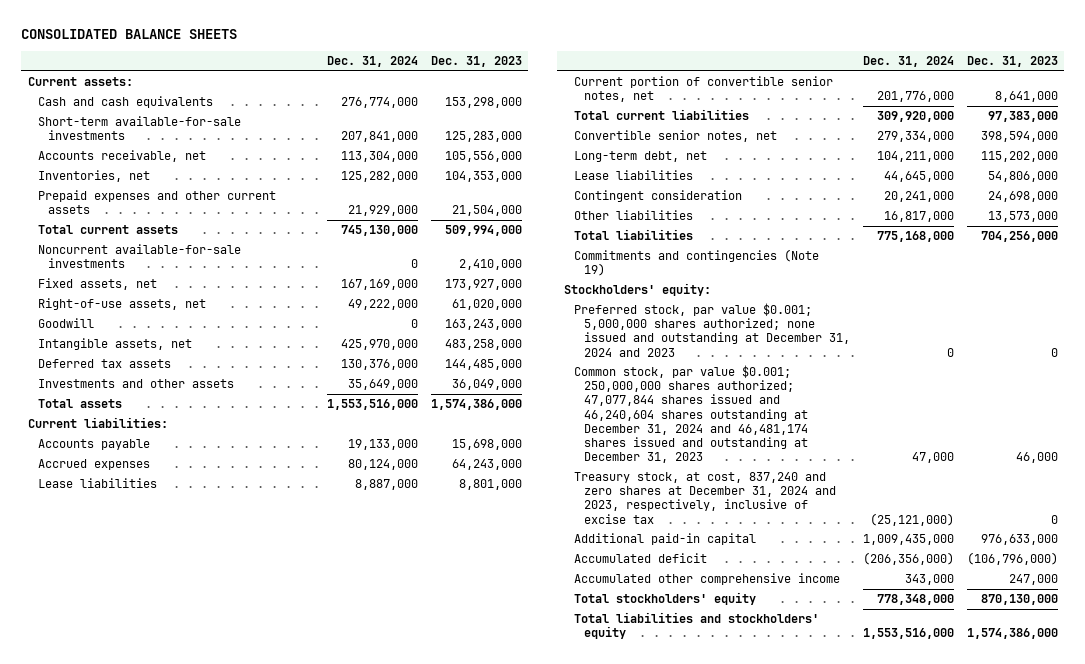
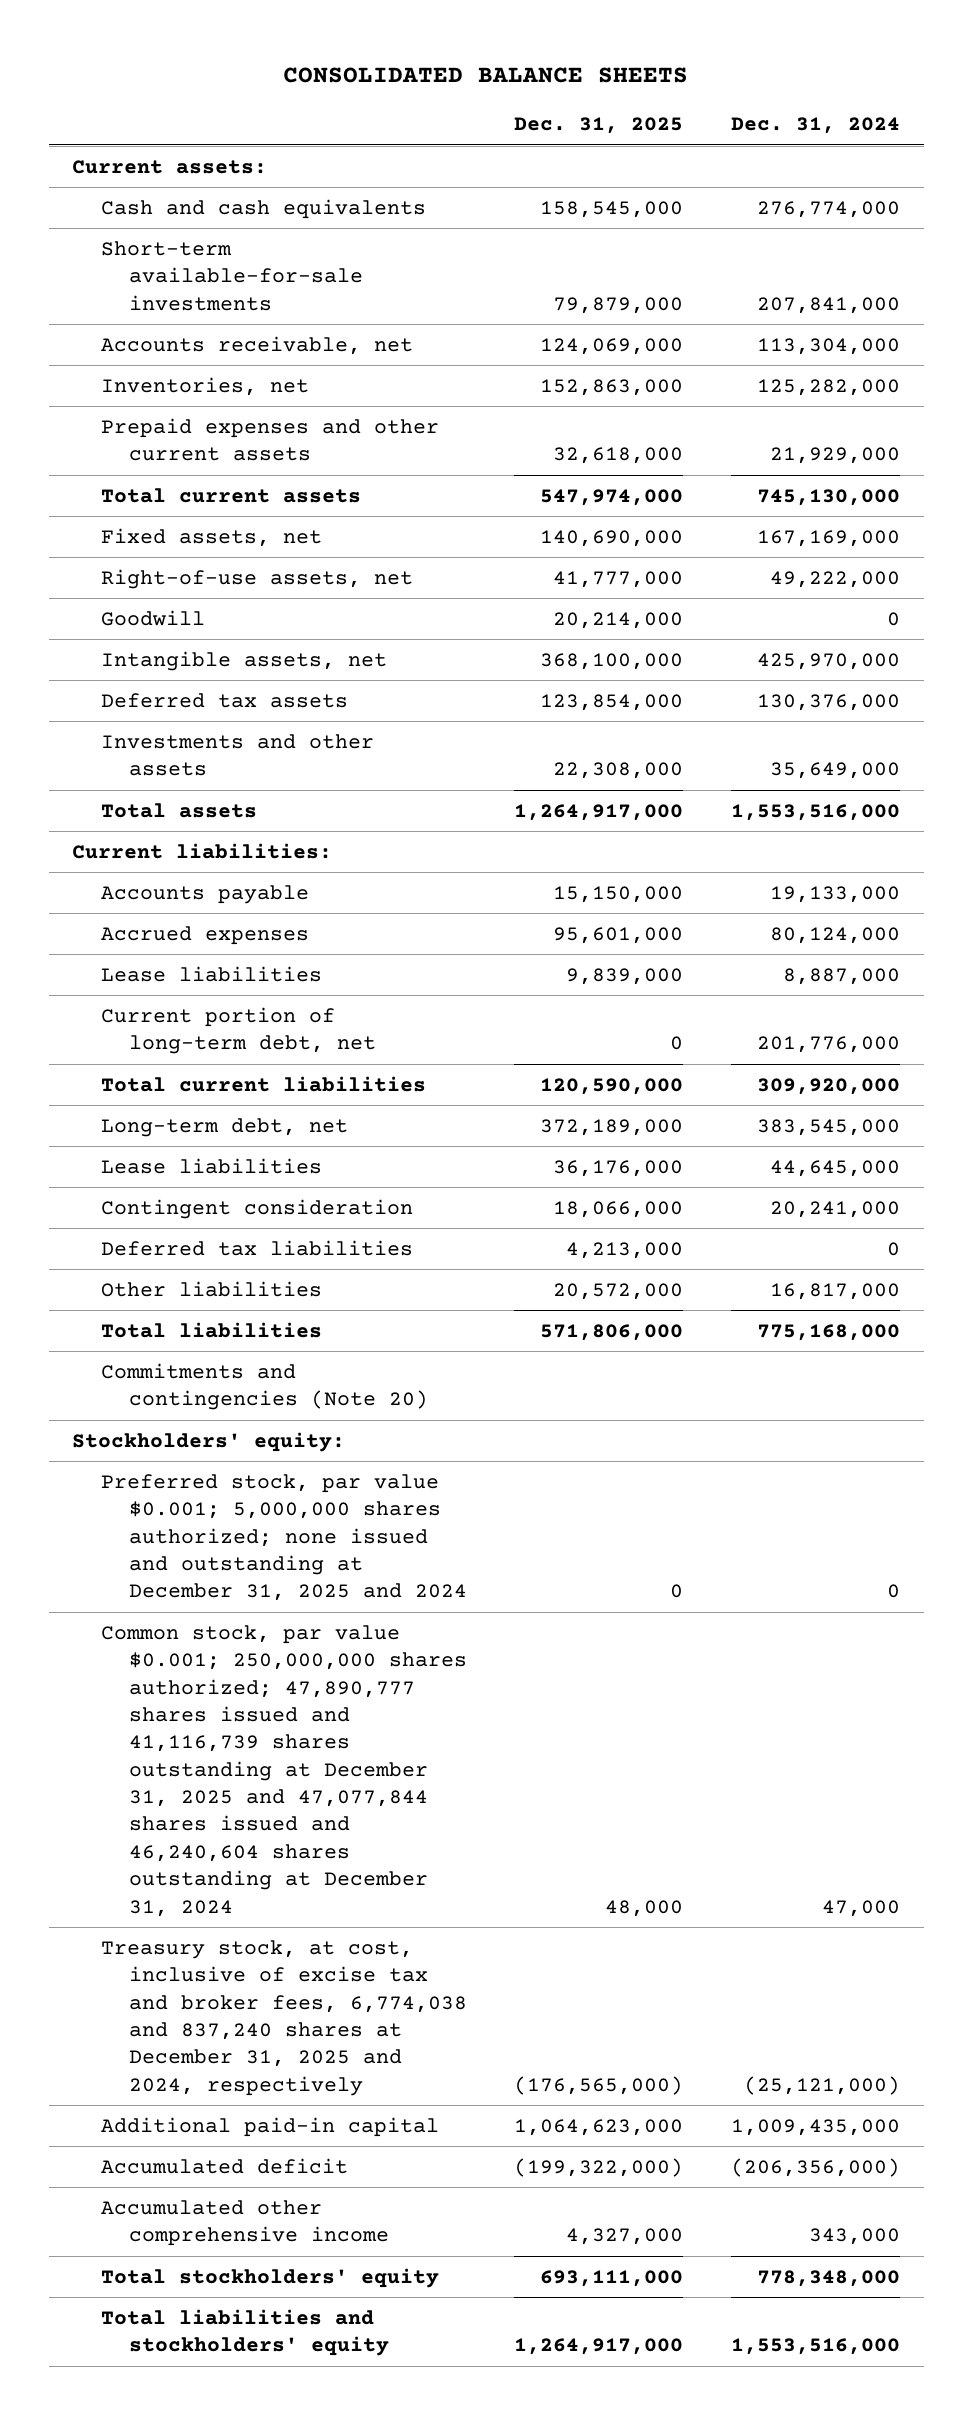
[430,55,522,67] Dec. 31, 2023 -> none
none -> [514,117,684,135] Dec. 31, 2025
[37,244,241,269] Noncurrent available-for-sale investments -> none
[573,76,833,103] Current portion of convertible senior notes, net -> [100,1006,376,1055] Current portion of long-term debt, net
[573,130,777,143] Convertible senior notes, net -> none
[876,151,954,163] 104,211,000 -> [756,1118,900,1136] 383,545,000
none -> [100,1239,413,1256] Deferred tax liabilities
[573,249,819,277] Commitments and contingencies (Note 19) -> [100,1362,428,1411] Commitments and contingencies (Note 20)
[573,303,850,357] Preferred stock, par value $0.001; 5,000,000 shares authorized; none issued and outstanding at December 31, 2024 and 2023 -> [100,1473,467,1602] Preferred stock, par value $0.001; 5,000,000 shares authorized; none issued and outstanding at December 31, 2025 and 2024
[573,365,808,463] Common stock, par value $0.001; 250,000,000 shares authorized; 47,077,844 shares issued and 46,240,604 shares outstanding at December 31, 2024 and 46,481,174 shares issued and outstanding at December 31, 2023 -> [100,1624,467,1917] Common stock, par value $0.001; 250,000,000 shares authorized; 47,890,777 shares issued and 41,116,739 shares outstanding at December 31, 2025 and 47,077,844 shares issued and 46,240,604 shares outstanding at December 31, 2024
[573,472,836,524] Treasury stock, at cost, 837,240 and zero shares at December 31, 2024 and 2023, respectively, inclusive of excise tax -> [100,1939,467,2096] Treasury stock, at cost, inclusive of excise tax and broker fees, 6,774,038 and 837,240 shares at December 31, 2025 and 2024, respectively

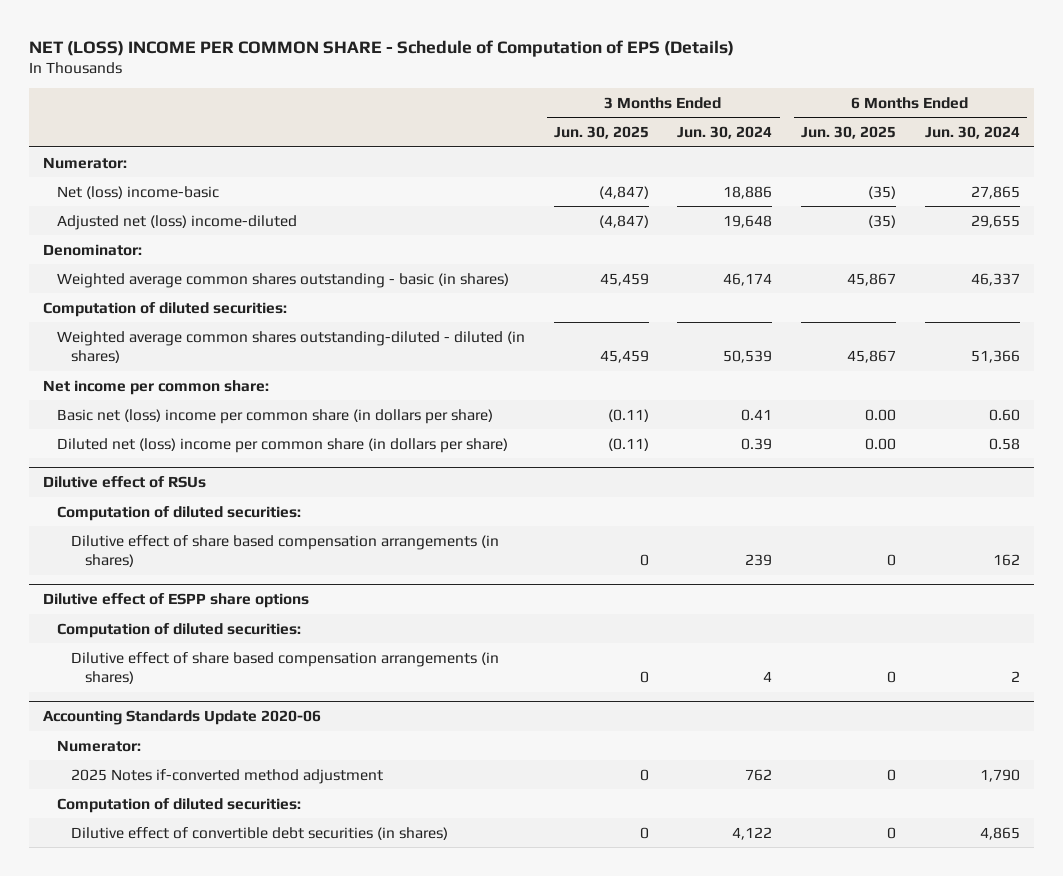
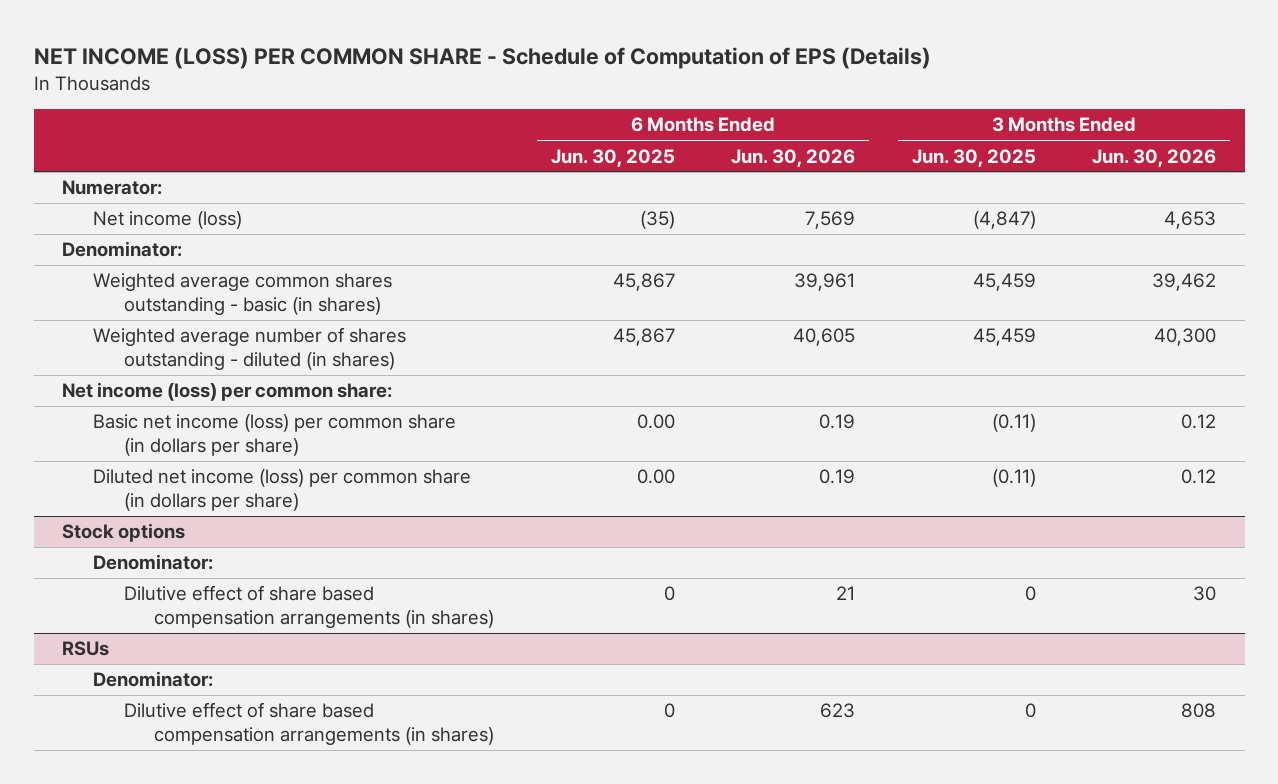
[28,39,734,57] NET (LOSS) INCOME PER COMMON SHARE - Schedule of Computation of EPS (Details) -> [33,46,931,69] NET INCOME (LOSS) PER COMMON SHARE - Schedule of Computation of EPS (Details)
[677,126,773,140] Jun. 30, 2024 -> none
[924,126,1020,140] Jun. 30, 2024 -> none
none -> [731,148,856,167] Jun. 30, 2026
none -> [1092,148,1217,167] Jun. 30, 2026
[57,214,298,230] Adjusted net (loss) income-diluted -> none
[57,185,220,199] Net (loss) income-basic -> [92,211,242,230] Net income (loss)
[43,301,288,317] Computation of diluted securities: -> none
[43,476,207,489] Dilutive effect of RSUs -> none
[57,505,302,521] Computation of diluted securities: -> none
[57,330,526,364] Weighted average common shares outstanding-diluted - diluted (in shares) -> [92,327,406,371] Weighted average number of shares outstanding - diluted (in shares)
[43,379,270,395] Net income per common share: -> [62,382,393,402] Net income (loss) per common share:
[57,408,494,424] Basic net (loss) income per common share (in dollars per share) -> [92,414,456,457] Basic net income (loss) per common share (in dollars per share)
[57,437,509,453] Diluted net (loss) income per common share (in dollars per share) -> [92,469,471,512] Diluted net income (loss) per common share (in dollars per share)
none -> [62,523,186,543] Stock options
none -> [92,554,213,571] Denominator:
[43,593,310,609] Dilutive effect of ESPP share options -> none
[57,622,302,638] Computation of diluted securities: -> none
none -> [62,641,110,657] RSUs
none -> [92,671,213,688] Denominator:
[43,710,322,726] Accounting Standards Update 2020-06 -> none
[57,739,142,752] Numerator: -> none
[71,768,384,784] 2025 Notes if-converted method adjustment -> none
[57,797,302,813] Computation of diluted securities: -> none
[71,826,449,840] Dilutive effect of convertible debt securities (in shares) -> none

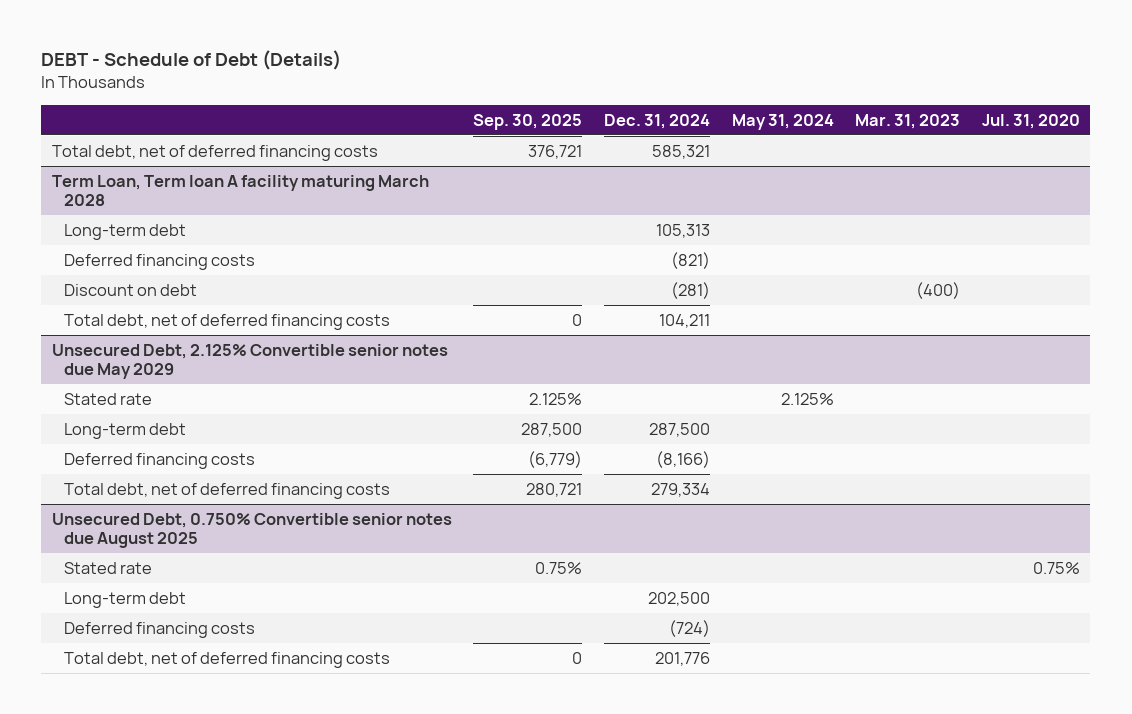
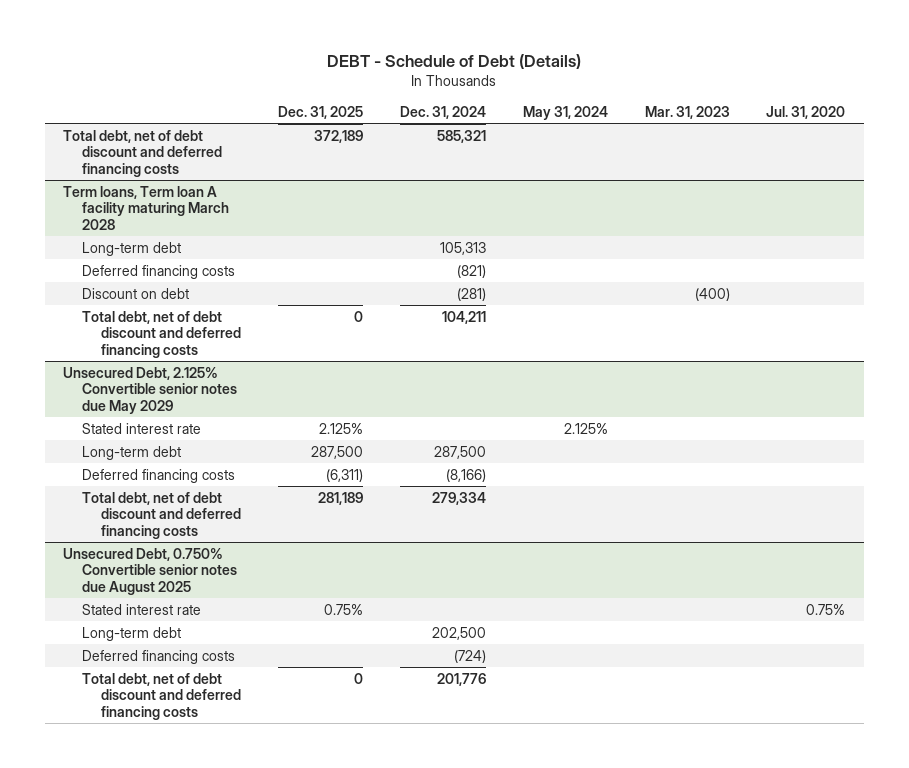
[473,113,583,130] Sep. 30, 2025 -> none
none -> [277,105,363,119] Dec. 31, 2025
[51,145,378,162] Total debt, net of deferred financing costs -> [63,129,223,177] Total debt, net of debt discount and deferred financing costs
[51,175,429,207] Term Loan, Term loan A facility maturing March 2028 -> [63,185,230,230] Term loans, Term loan A facility maturing March 2028
[63,314,390,331] Total debt, net of deferred financing costs -> [82,310,242,358] Total debt, net of debt discount and deferred financing costs
[63,393,152,406] Stated rate -> [82,422,202,434] Stated interest rate
[63,483,390,500] Total debt, net of deferred financing costs -> [82,491,242,539] Total debt, net of debt discount and deferred financing costs
[63,562,152,575] Stated rate -> [82,603,202,615] Stated interest rate
[63,652,390,669] Total debt, net of deferred financing costs -> [82,672,242,720] Total debt, net of debt discount and deferred financing costs

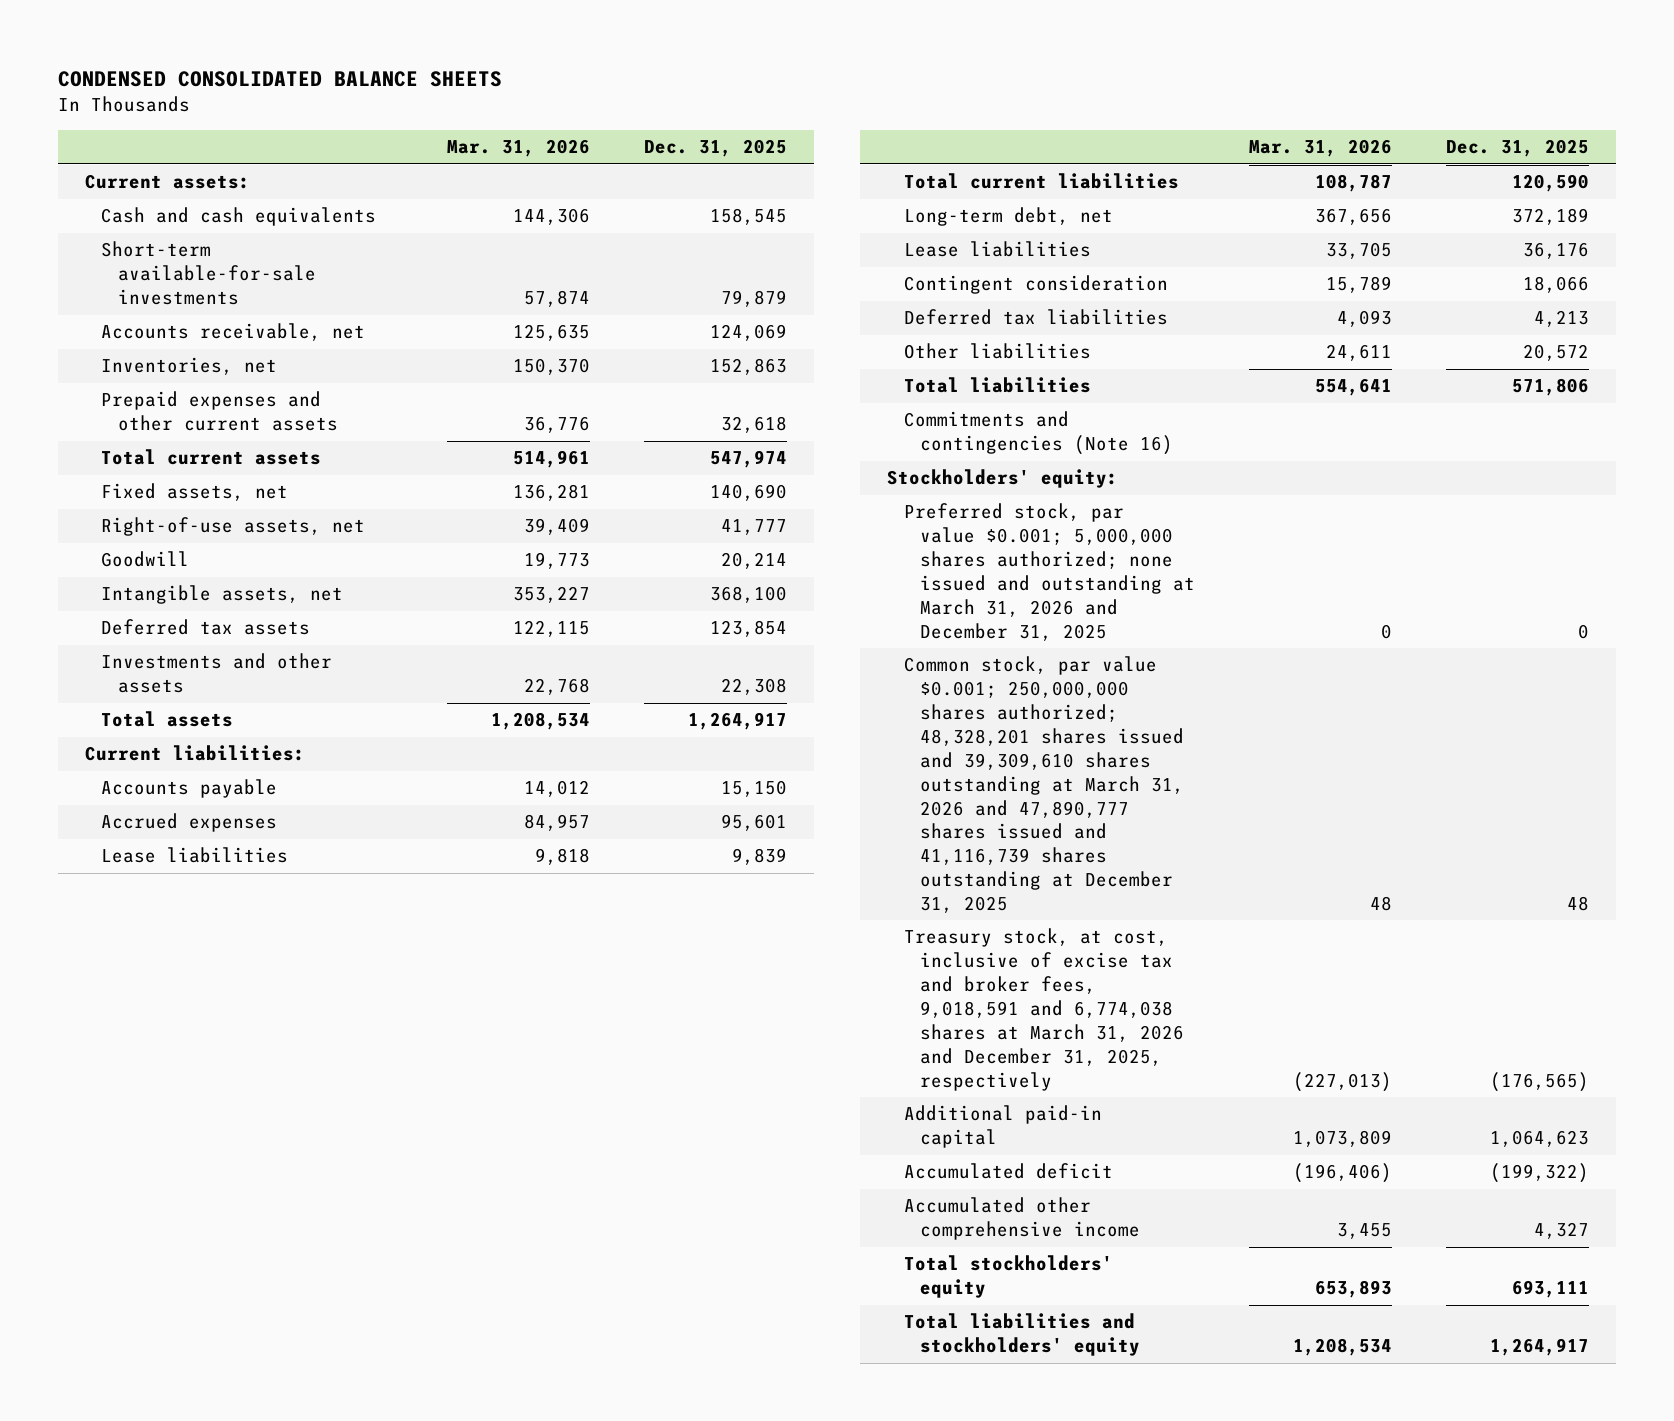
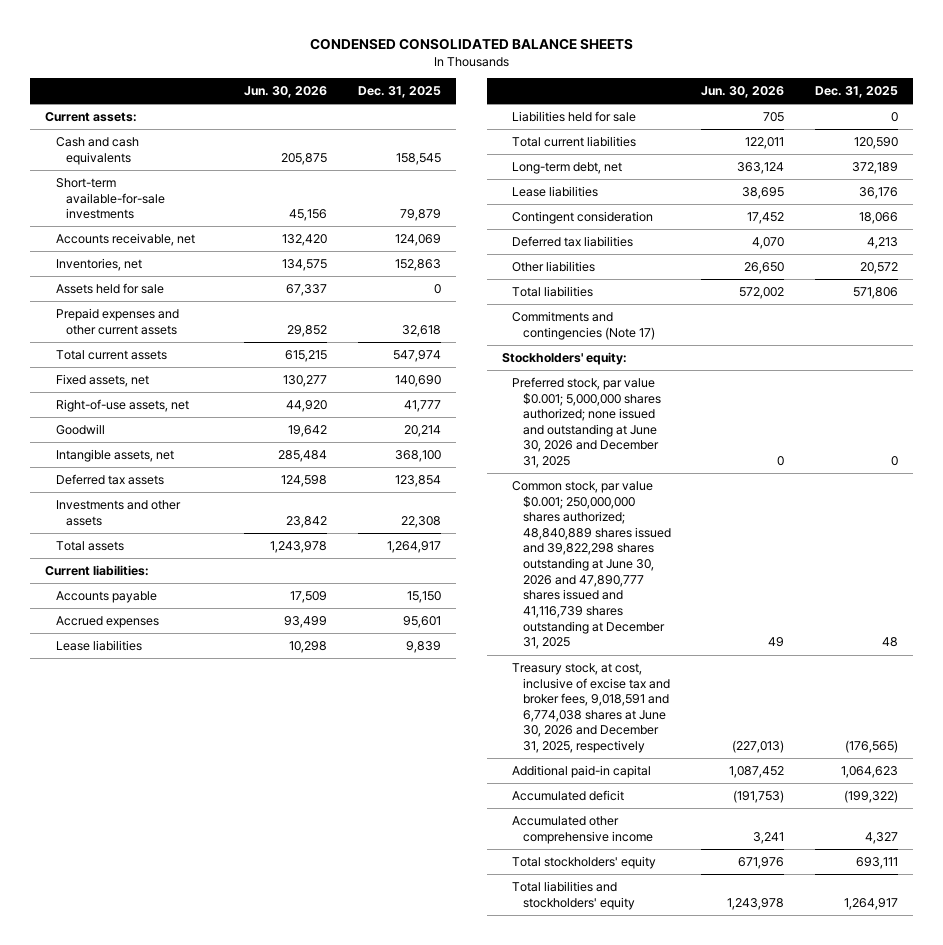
[446,139,590,158] Mar. 31, 2026 -> none
none -> [244,85,328,98] Jun. 30, 2026
none -> [55,282,164,294] Assets held for sale
none -> [512,110,637,122] Liabilities held for sale
[903,411,1174,456] Commitments and contingencies (Note 16) -> [512,310,655,340] Commitments and contingencies (Note 17)
[903,503,1196,641] Preferred stock, par value $0.001; 5,000,000 shares authorized; none issued and outstanding at March 31, 2026 and December 31, 2025 -> [512,376,661,469] Preferred stock, par value $0.001; 5,000,000 shares authorized; none issued and outstanding at June 30, 2026 and December 31, 2025
[903,656,1185,913] Common stock, par value $0.001; 250,000,000 shares authorized; 48,328,201 shares issued and 39,309,610 shares outstanding at March 31, 2026 and 47,890,777 shares issued and 41,116,739 shares outstanding at December 31, 2025 -> [512,480,671,650] Common stock, par value $0.001; 250,000,000 shares authorized; 48,840,889 shares issued and 39,822,298 shares outstanding at June 30, 2026 and 47,890,777 shares issued and 41,116,739 shares outstanding at December 31, 2025
[903,928,1185,1091] Treasury stock, at cost, inclusive of excise tax and broker fees, 9,018,591 and 6,774,038 shares at March 31, 2026 and December 31, 2025, respectively -> [512,662,670,754] Treasury stock, at cost, inclusive of excise tax and broker fees, 9,018,591 and 6,774,038 shares at June 30, 2026 and December 31, 2025, respectively

